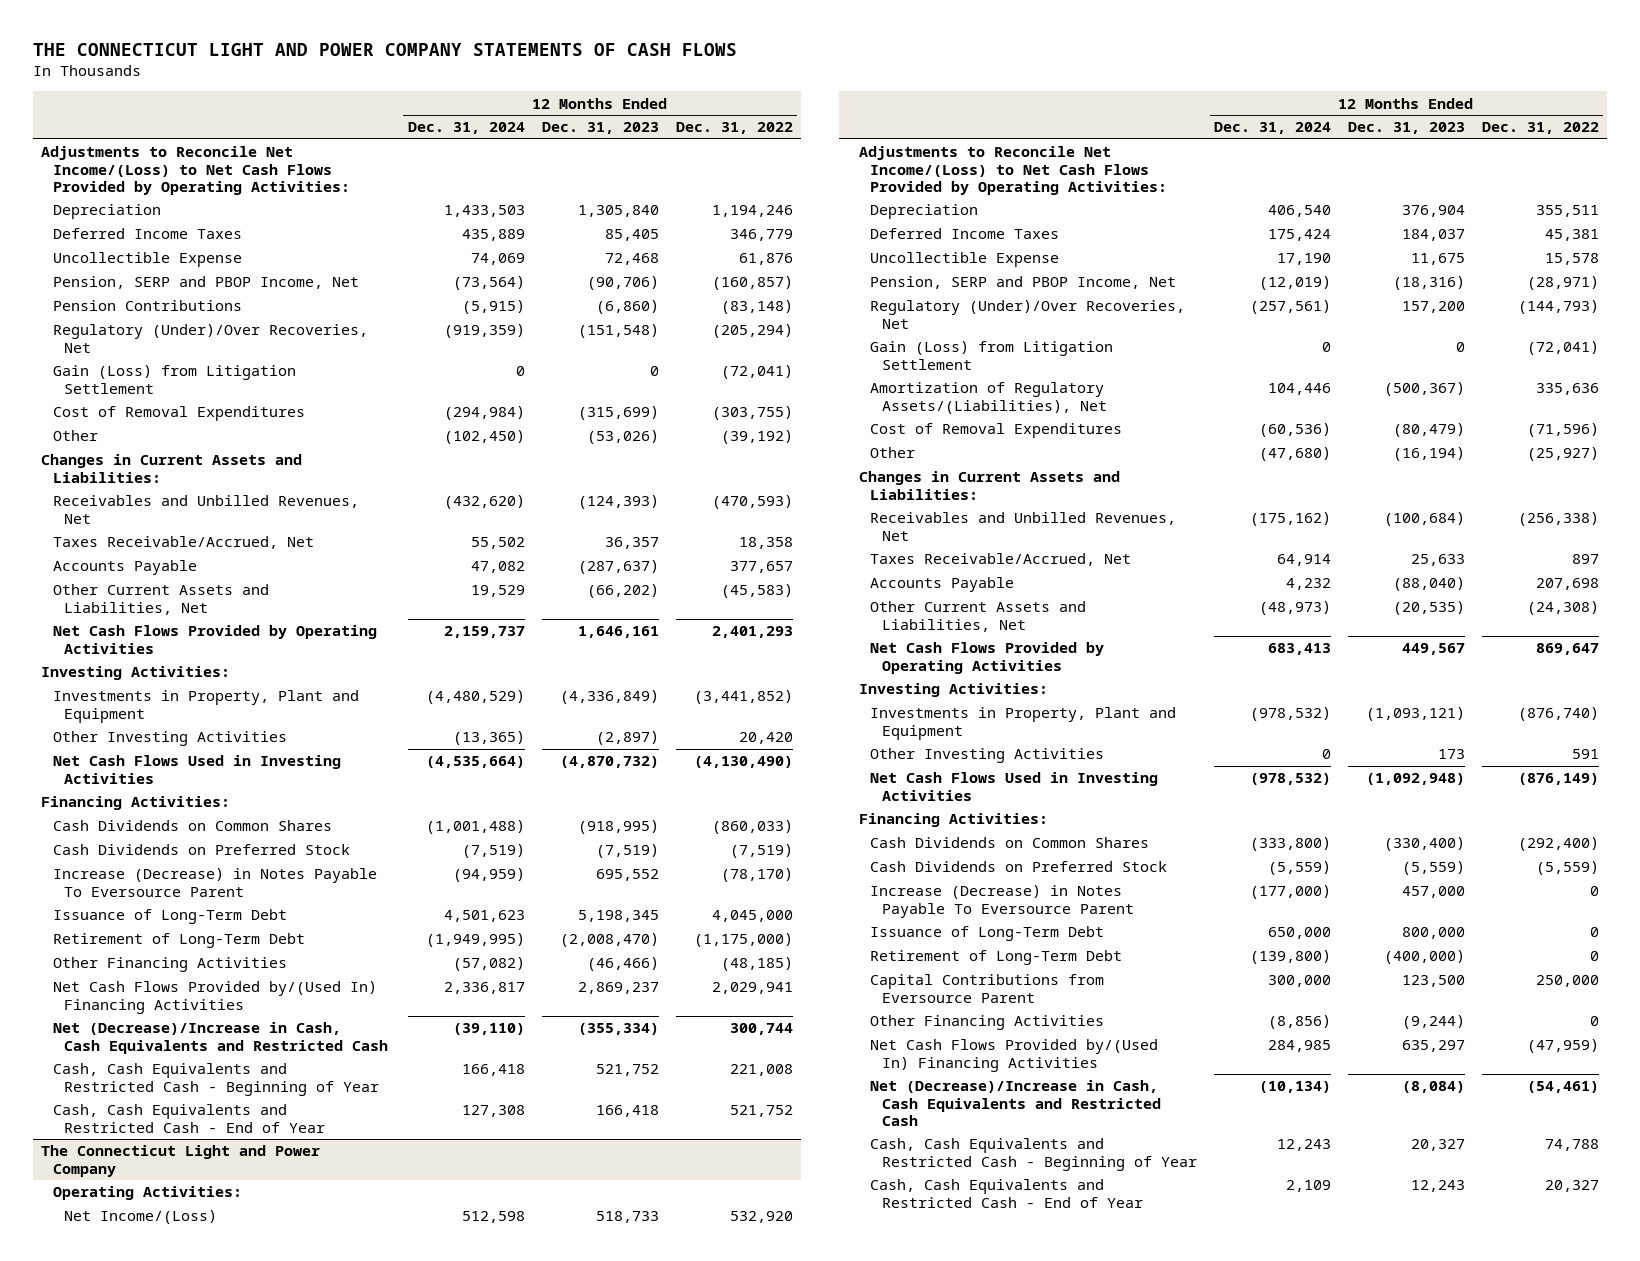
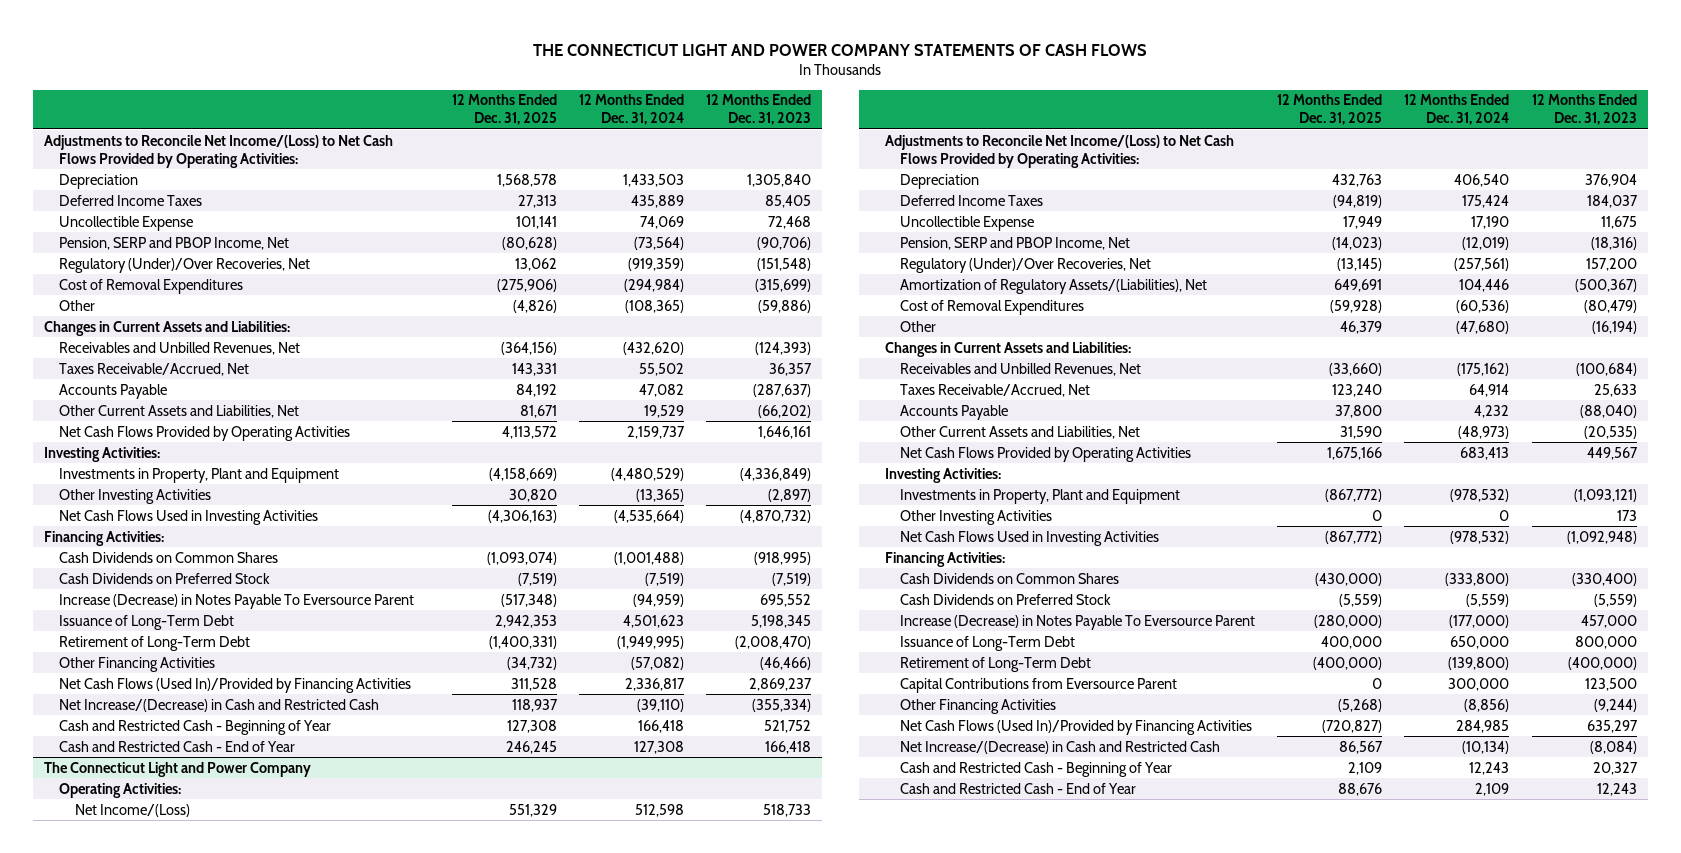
[675,122,793,135] Dec. 31, 2022 -> none
none -> [451,94,557,126] 12 Months Ended Dec. 31, 2025
[52,300,242,312] Pension Contributions -> none
[52,365,296,394] Gain (Loss) from Litigation Settlement -> none
[443,430,525,445] (102,450) -> [624,299,684,313] (108,365)
[586,430,659,445] (53,026) -> [758,299,812,313] (59,886)
[52,981,377,1014] Net Cash Flows Provided by/(Used In) Financing Activities -> [59,677,412,693] Net Cash Flows (Used In)/Provided by Financing Activities
[52,1022,389,1054] Net (Decrease)/Increase in Cash, Cash Equivalents and Restricted Cash -> [59,698,380,712] Net Increase/(Decrease) in Cash and Restricted Cash
[52,1063,380,1096] Cash, Cash Equivalents and Restricted Cash - Beginning of Year -> [59,719,332,735] Cash and Restricted Cash - Beginning of Year
[52,1104,326,1133] Cash, Cash Equivalents and Restricted Cash - End of Year -> [59,740,296,752] Cash and Restricted Cash - End of Year
[870,341,1114,370] Gain (Loss) from Litigation Settlement -> none
[870,1039,1159,1072] Net Cash Flows Provided by/(Used In) Financing Activities -> [900,719,1253,735] Net Cash Flows (Used In)/Provided by Financing Activities
[870,1080,1161,1126] Net (Decrease)/Increase in Cash, Cash Equivalents and Restricted Cash -> [900,740,1221,754] Net Increase/(Decrease) in Cash and Restricted Cash
[870,1138,1197,1171] Cash, Cash Equivalents and Restricted Cash - Beginning of Year -> [900,761,1173,777] Cash and Restricted Cash - Beginning of Year
[870,1179,1143,1208] Cash, Cash Equivalents and Restricted Cash - End of Year -> [900,782,1137,794] Cash and Restricted Cash - End of Year

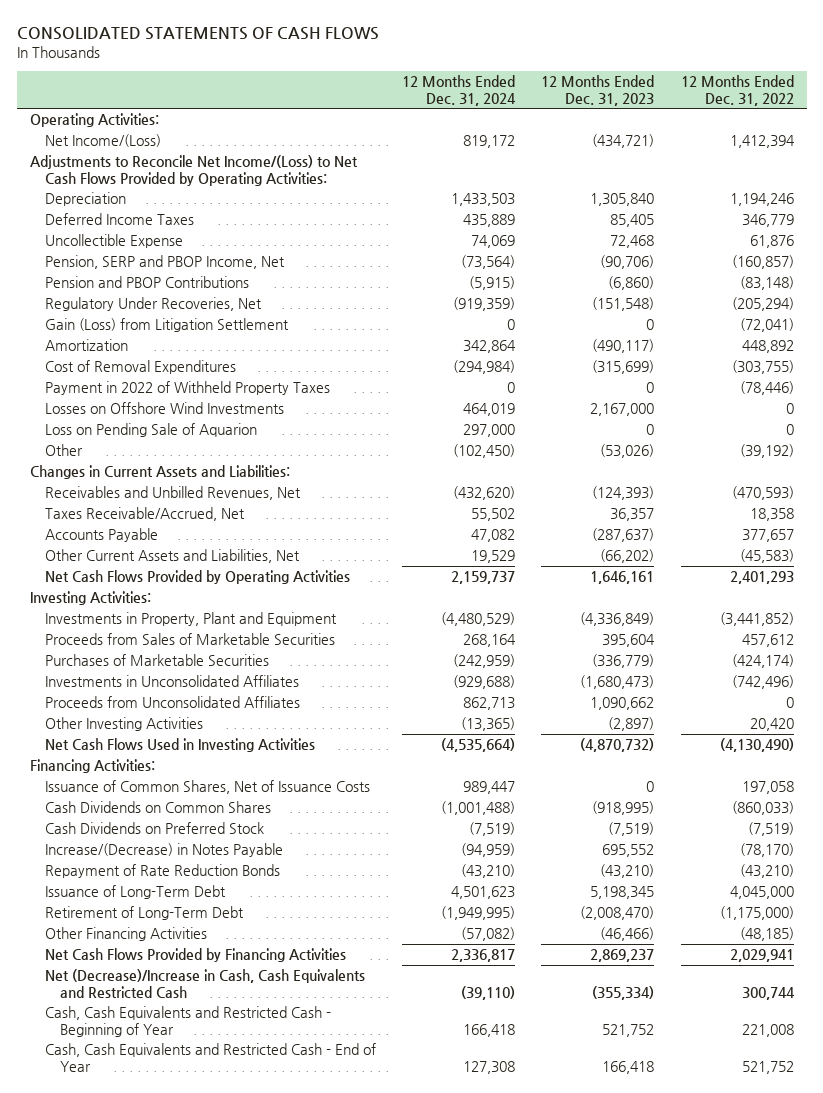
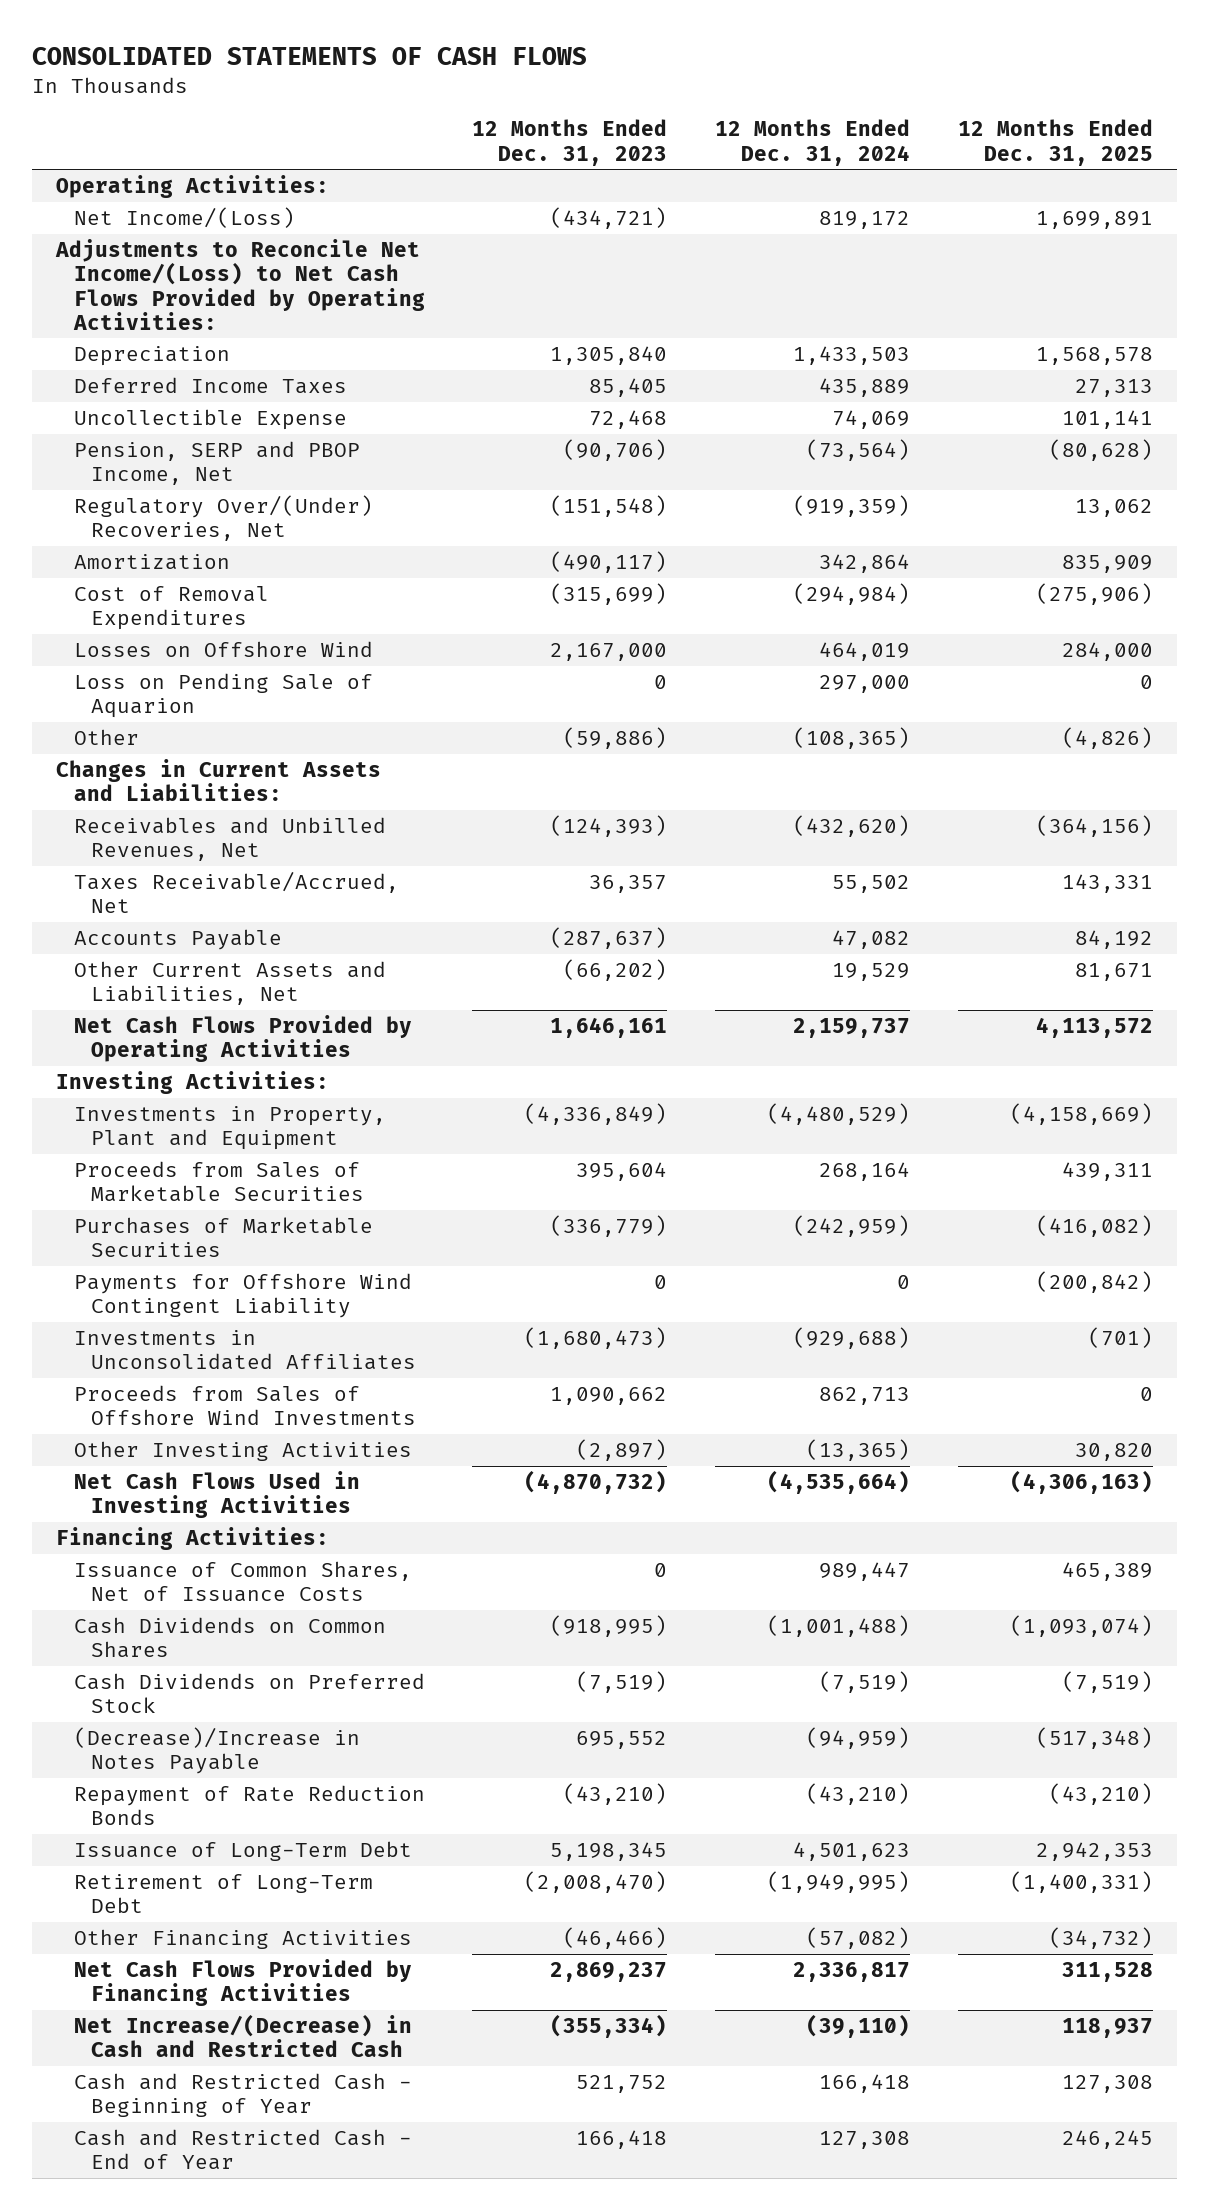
[680,75,794,106] 12 Months Ended Dec. 31, 2022 -> none
none -> [957,119,1153,166] 12 Months Ended Dec. 31, 2025
[45,276,250,289] Pension and PBOP Contributions -> none
[45,318,290,333] Gain (Loss) from Litigation Settlement -> none
[45,297,263,312] Regulatory Under Recoveries, Net -> [73,495,373,542] Regulatory Over/(Under) Recoveries, Net
[45,381,331,396] Payment in 2022 of Withheld Property Taxes -> none
[45,402,285,415] Losses on Offshore Wind Investments -> [73,641,373,658] Losses on Offshore Wind
[453,444,516,459] (102,450) -> [793,727,911,750] (108,365)
[600,444,655,459] (53,026) -> [563,727,668,750] (59,886)
none -> [73,1273,412,1319] Payments for Offshore Wind Contingent Liability
[45,696,301,709] Proceeds from Unconsolidated Affiliates -> [73,1385,417,1426] Proceeds from Sales of Offshore Wind Investments
[45,843,284,858] Increase/(Decrease) in Notes Payable -> [73,1727,360,1775] (Decrease)/Increase in Notes Payable
[45,969,366,998] Net (Decrease)/Increase in Cash, Cash Equivalents and Restricted Cash -> [73,2014,412,2058] Net Increase/(Decrease) in Cash and Restricted Cash
[45,1006,332,1037] Cash, Cash Equivalents and Restricted Cash - Beginning of Year -> [73,2073,412,2118] Cash and Restricted Cash - Beginning of Year
[45,1043,377,1072] Cash, Cash Equivalents and Restricted Cash - End of Year -> [73,2129,412,2171] Cash and Restricted Cash - End of Year

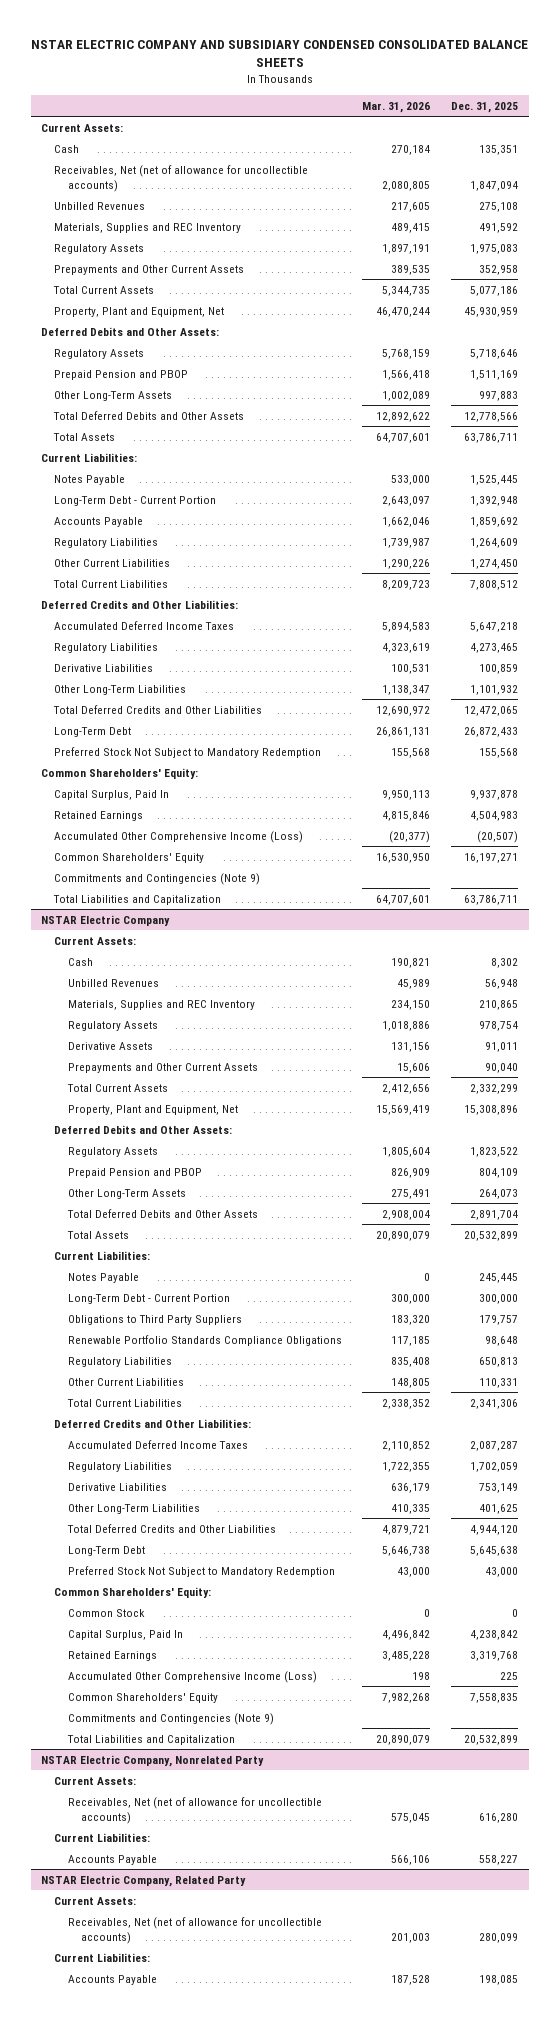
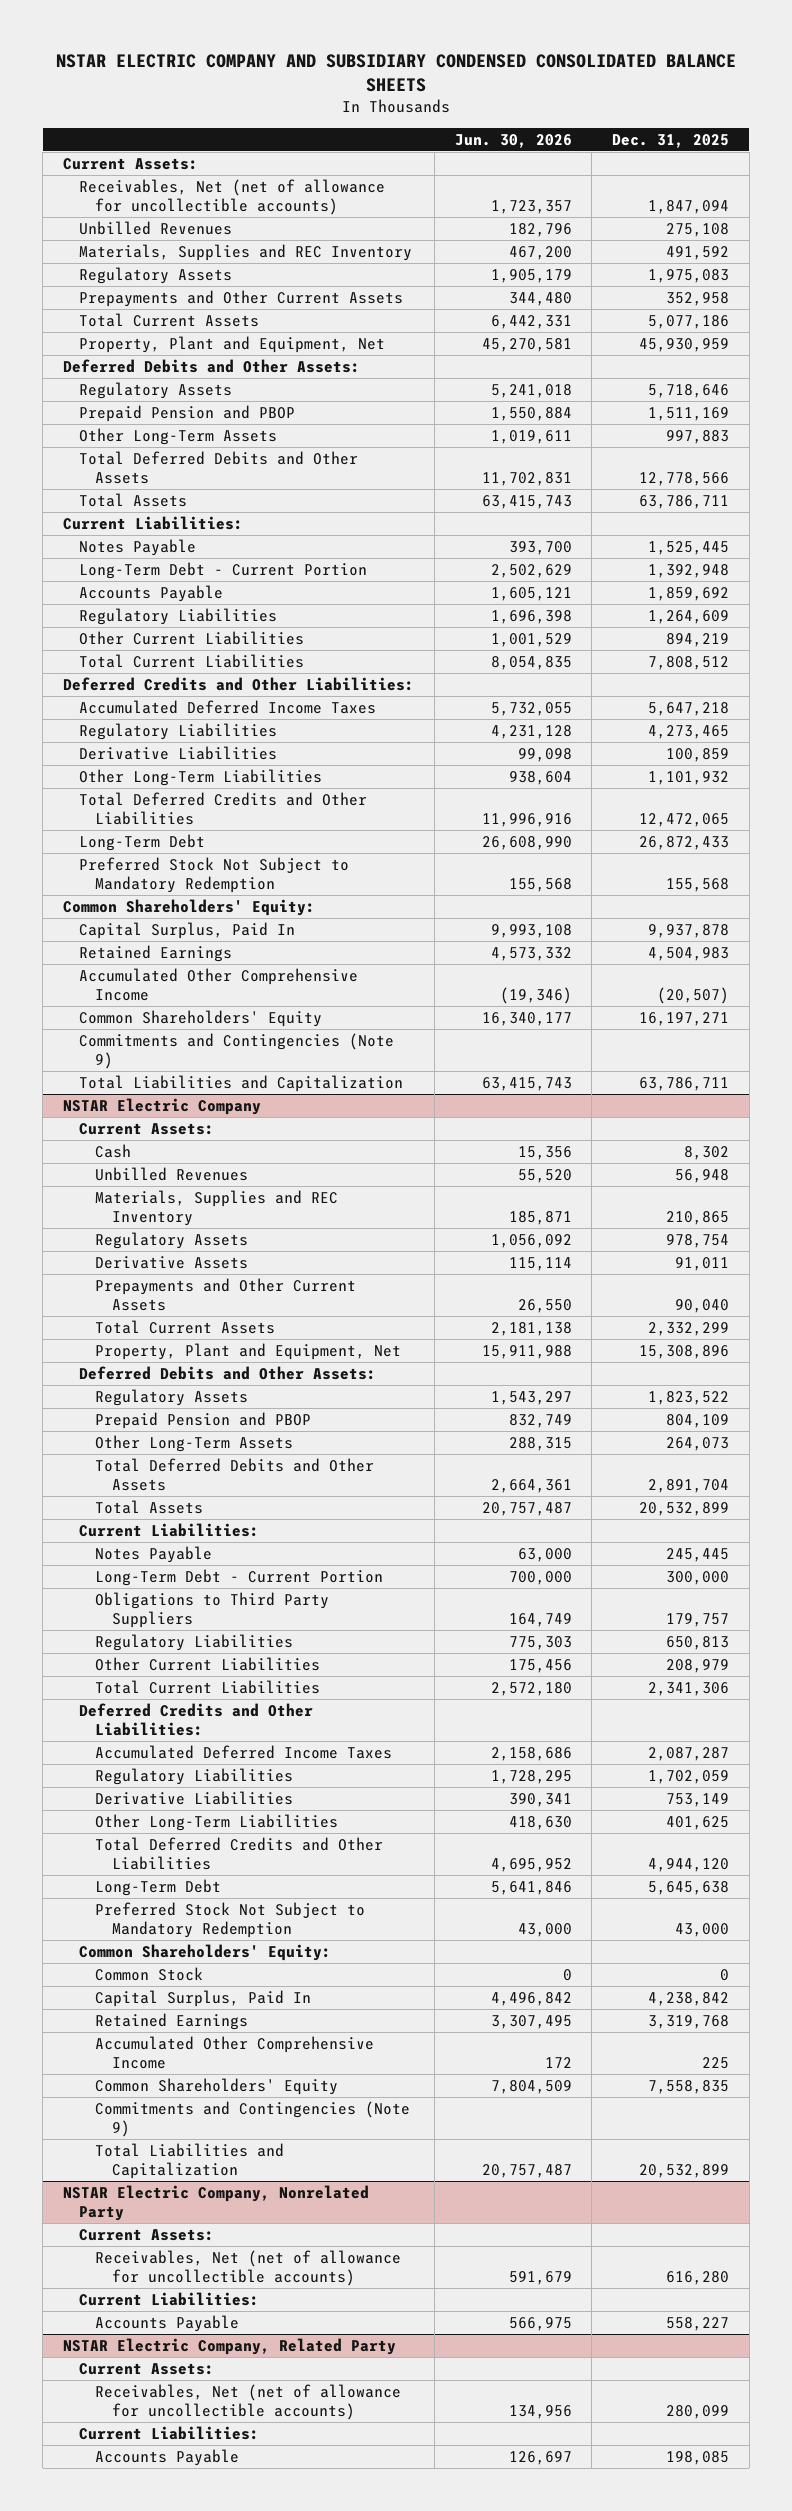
[362,101,431,113] Mar. 31, 2026 -> none
none -> [454,133,572,148] Jun. 30, 2026
[54,144,80,153] Cash -> none
[470,558,519,569] 1,274,450 -> [666,633,730,648] 894,219
[54,830,304,843] Accumulated Other Comprehensive Income (Loss) -> [79,968,359,1002] Accumulated Other Comprehensive Income
[67,1334,342,1346] Renewable Portfolio Standards Compliance Obligations -> none
[479,1377,519,1388] 110,331 -> [666,1659,730,1674] 208,979
[67,1670,317,1683] Accumulated Other Comprehensive Income (Loss) -> [95,2036,375,2070] Accumulated Other Comprehensive Income

